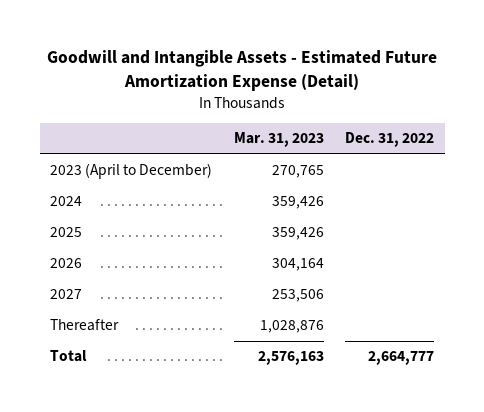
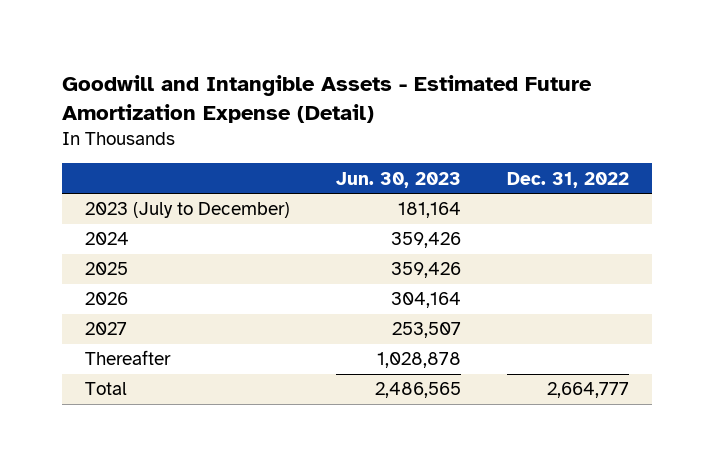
[233,132,324,148] Mar. 31, 2023 -> none
none -> [336,171,462,188] Jun. 30, 2023
[50,163,213,180] 2023 (April to December) -> [85,202,291,219] 2023 (July to December)

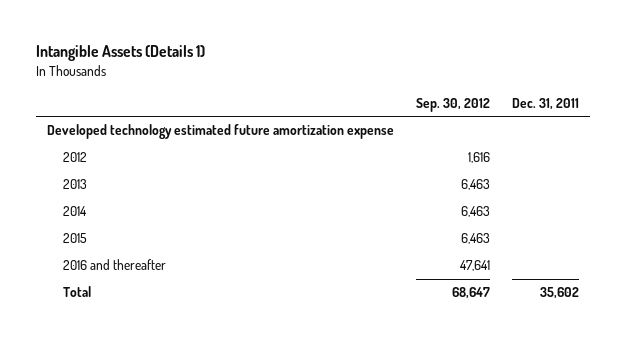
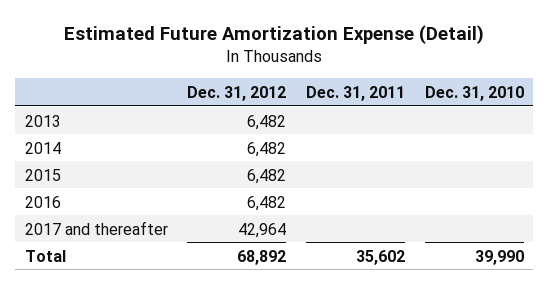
[36,45,206,62] Intangible Assets (Details 1) -> [64,25,485,45] Estimated Future Amortization Expense (Detail)
[416,97,491,112] Sep. 30, 2012 -> none
none -> [187,86,287,102] Dec. 31, 2012
none -> [424,86,524,102] Dec. 31, 2010
[47,124,395,140] Developed technology estimated future amortization expense -> none
[62,152,87,163] 2012 -> none
none -> [24,195,61,208] 2016
[62,259,166,271] 2016 and thereafter -> [24,220,168,235] 2017 and thereafter

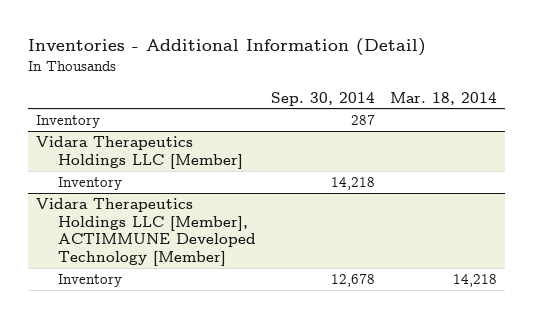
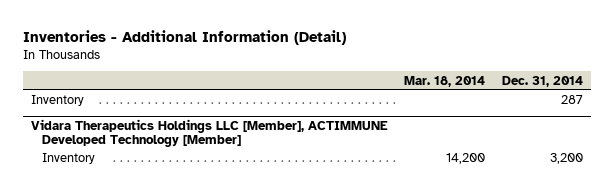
[270,91,375,106] Sep. 30, 2014 -> none
none -> [501,75,583,87] Dec. 31, 2014
[35,136,243,169] Vidara Therapeutics Holdings LLC [Member] -> none
[57,177,122,191] Inventory -> none
[452,274,497,288] 14,218 -> [446,153,486,165] 14,200

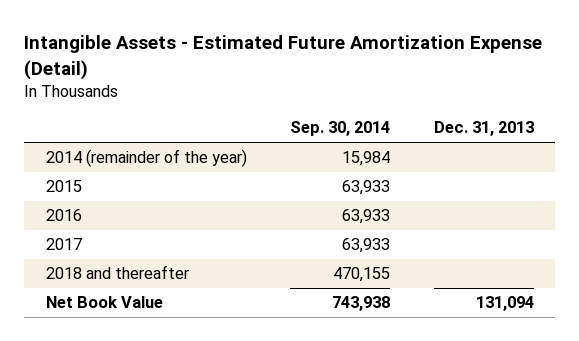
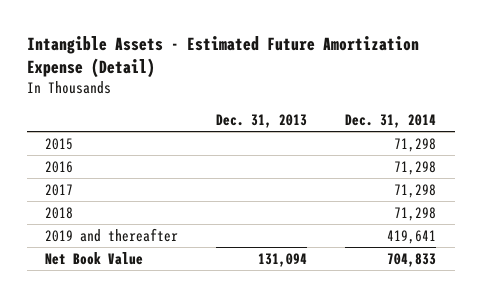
[290,121,391,137] Sep. 30, 2014 -> none
none -> [344,114,436,129] Dec. 31, 2014
[45,149,247,168] 2014 (remainder of the year) -> none
none -> [45,206,74,219] 2018
[45,265,189,280] 2018 and thereafter -> [45,227,179,242] 2019 and thereafter

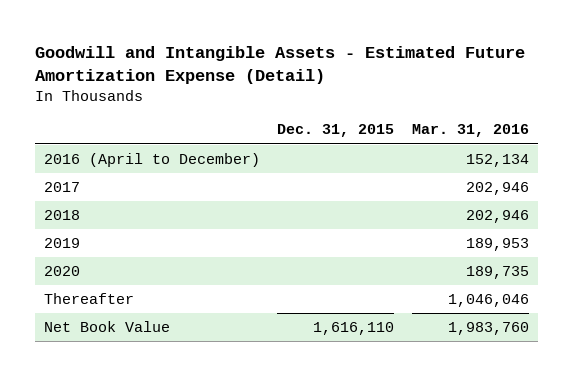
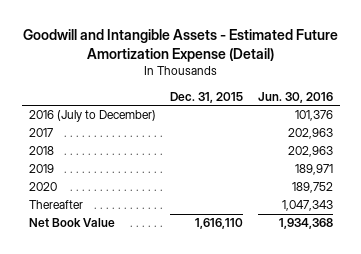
[412,124,530,138] Mar. 31, 2016 -> none
none -> [257,91,333,103] Jun. 30, 2016
[43,153,260,168] 2016 (April to December) -> [28,110,156,123] 2016 (July to December)

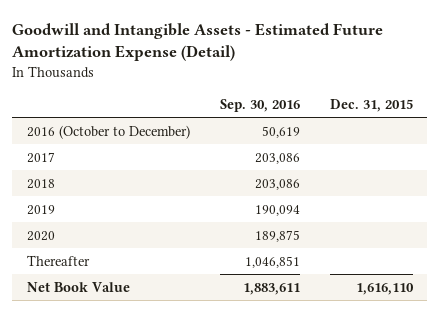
[257,91,333,103] Jun. 30, 2016 -> none
none -> [219,99,300,113] Sep. 30, 2016
[28,110,156,123] 2016 (July to December) -> [27,124,191,139] 2016 (October to December)

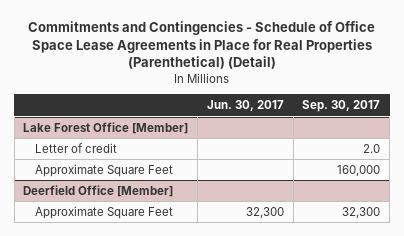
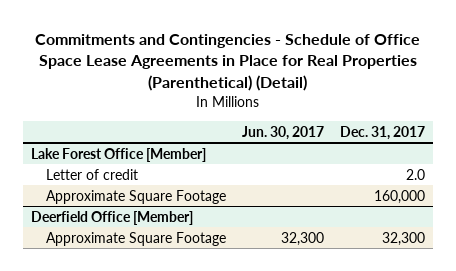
[302,100,381,113] Sep. 30, 2017 -> none
none -> [340,125,426,140] Dec. 31, 2017
[35,163,174,177] Approximate Square Feet -> [45,189,226,204] Approximate Square Footage
[35,205,174,219] Approximate Square Feet -> [45,231,226,246] Approximate Square Footage

